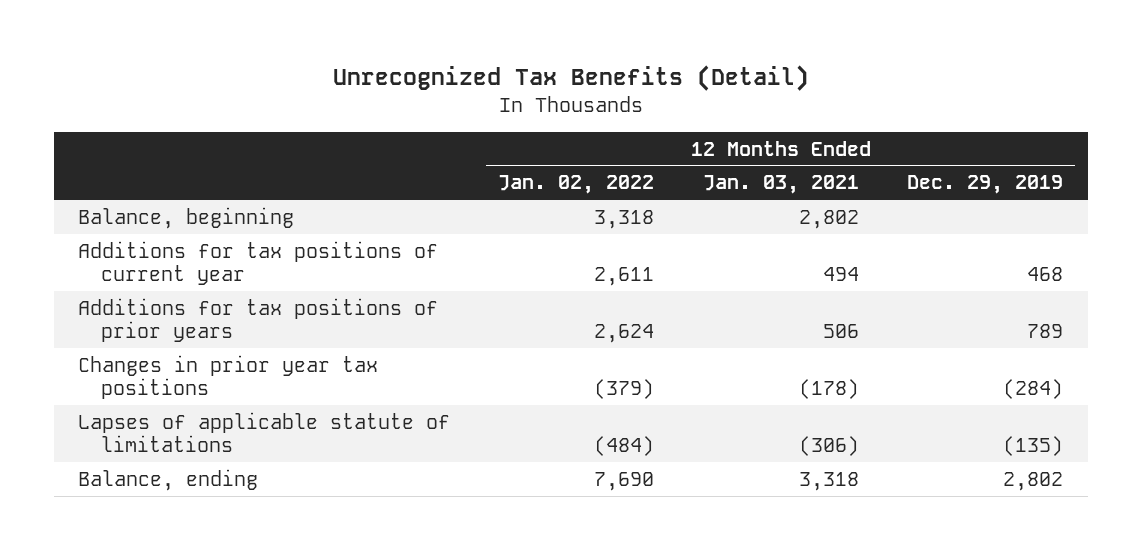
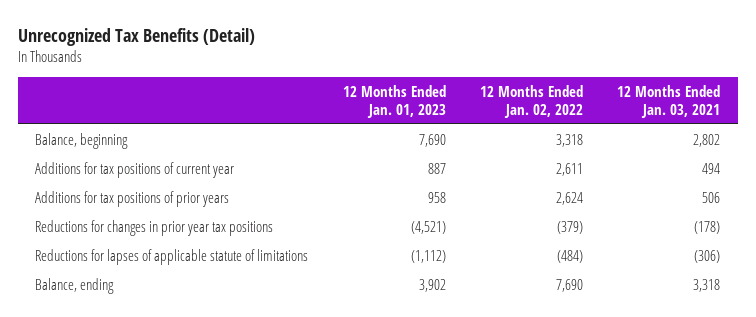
[907,175,1064,195] Dec. 29, 2019 -> none
none -> [342,85,446,118] 12 Months Ended Jan. 01, 2023
[77,354,378,400] Changes in prior year tax positions -> [35,219,274,236] Reductions for changes in prior year tax positions
[77,411,450,453] Lapses of applicable statute of limitations -> [35,248,309,265] Reductions for lapses of applicable statute of limitations

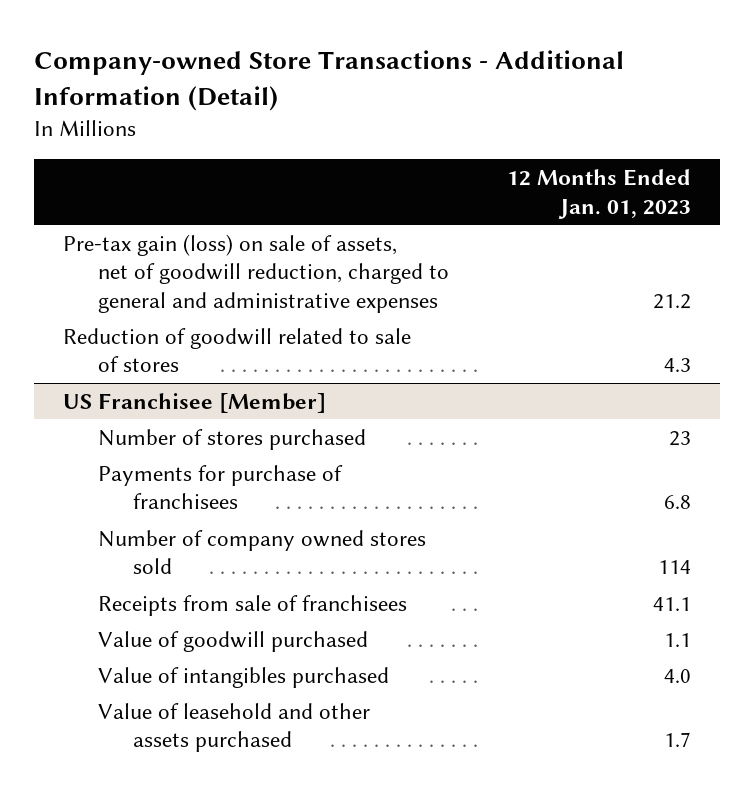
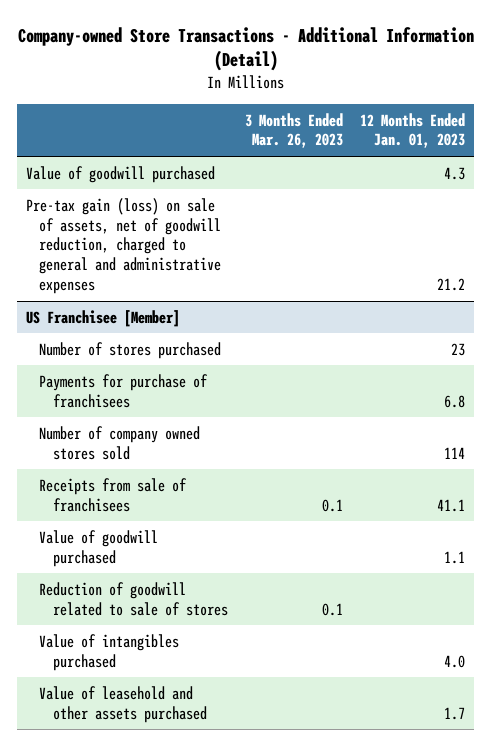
none -> [244,112,343,149] 3 Months Ended Mar. 26, 2023
none -> [25,165,215,183] Value of goodwill purchased
[62,327,411,373] Reduction of goodwill related to sale of stores -> none
none -> [39,581,228,616] Reduction of goodwill related to sale of stores

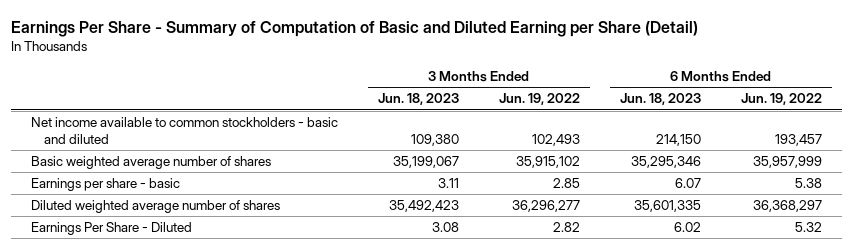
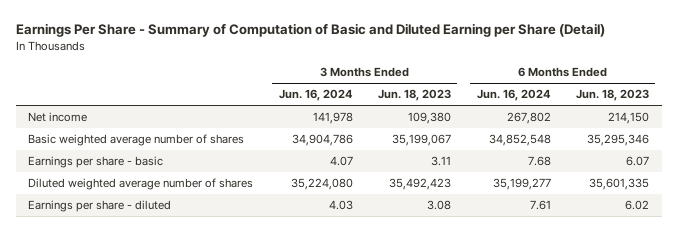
[498,93,580,106] Jun. 19, 2022 -> none
[740,93,822,106] Jun. 19, 2022 -> none
none -> [278,89,353,102] Jun. 16, 2024
none -> [476,89,551,102] Jun. 16, 2024
[31,117,339,145] Net income available to common stockholders - basic and diluted -> [28,112,88,123] Net income
[31,222,193,236] Earnings Per Share - Diluted -> [28,200,172,213] Earnings per share - diluted

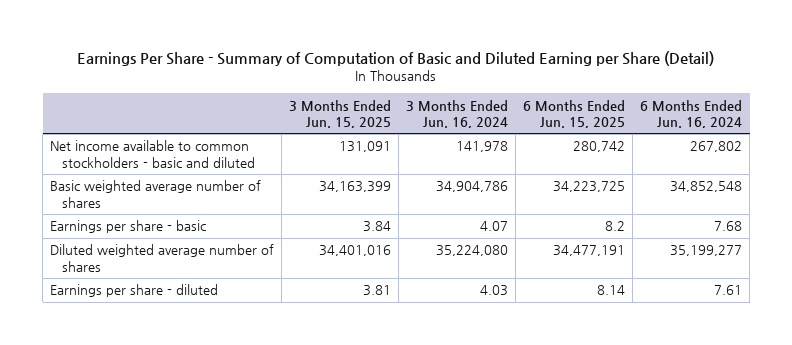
[378,89,452,102] Jun. 18, 2023 -> none
[575,89,649,102] Jun. 18, 2023 -> none
none -> [289,99,392,128] 3 Months Ended Jun. 15, 2025
none -> [523,99,626,128] 6 Months Ended Jun. 15, 2025
[28,112,88,123] Net income -> [50,140,256,168] Net income available to common stockholders - basic and diluted

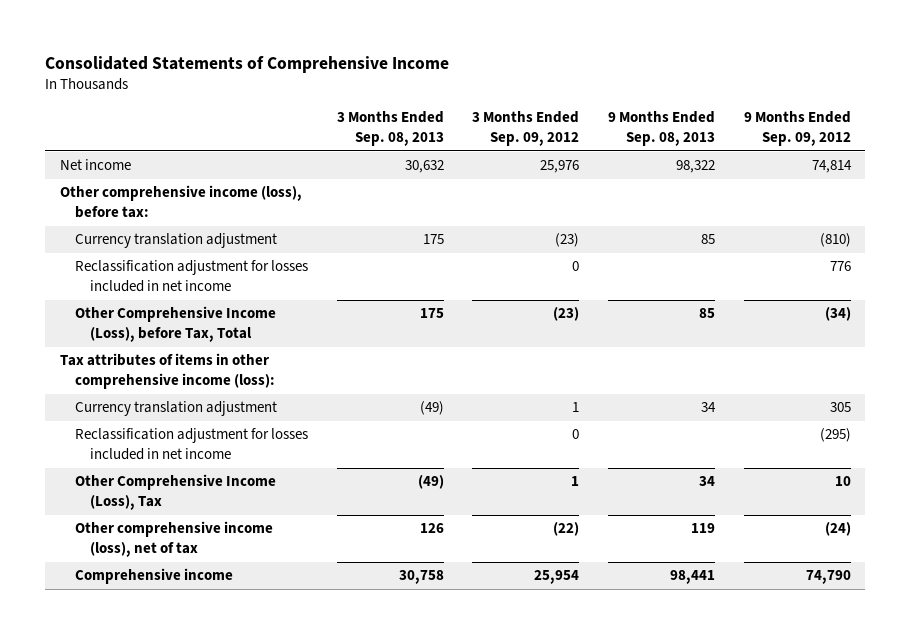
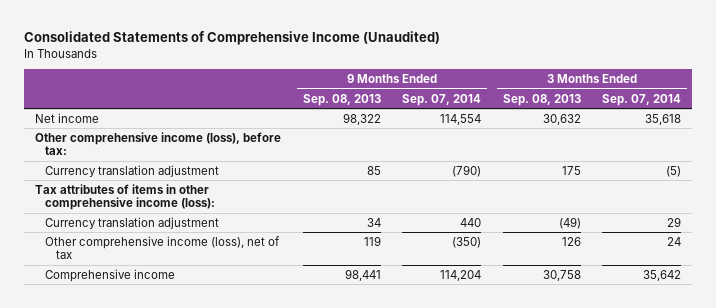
[45,55,450,73] Consolidated Statements of Comprehensive Income -> [24,31,441,46] Consolidated Statements of Comprehensive Income (Unaudited)
[472,111,580,147] 3 Months Ended Sep. 09, 2012 -> none
[743,111,851,147] 9 Months Ended Sep. 09, 2012 -> none
none -> [402,93,482,106] Sep. 07, 2014
none -> [602,93,682,106] Sep. 07, 2014
[74,260,308,293] Reclassification adjustment for losses included in net income -> none
[74,306,276,343] Other Comprehensive Income (Loss), before Tax, Total -> none
[74,428,308,461] Reclassification adjustment for losses included in net income -> none
[74,474,276,511] Other Comprehensive Income (Loss), Tax -> none

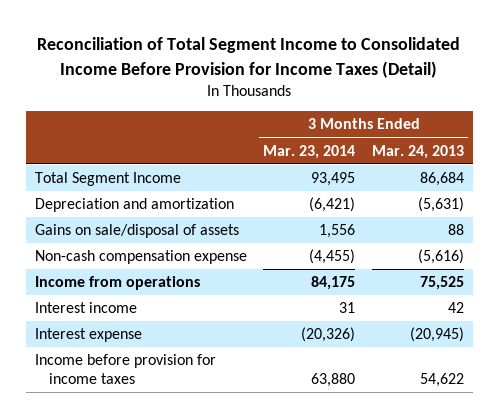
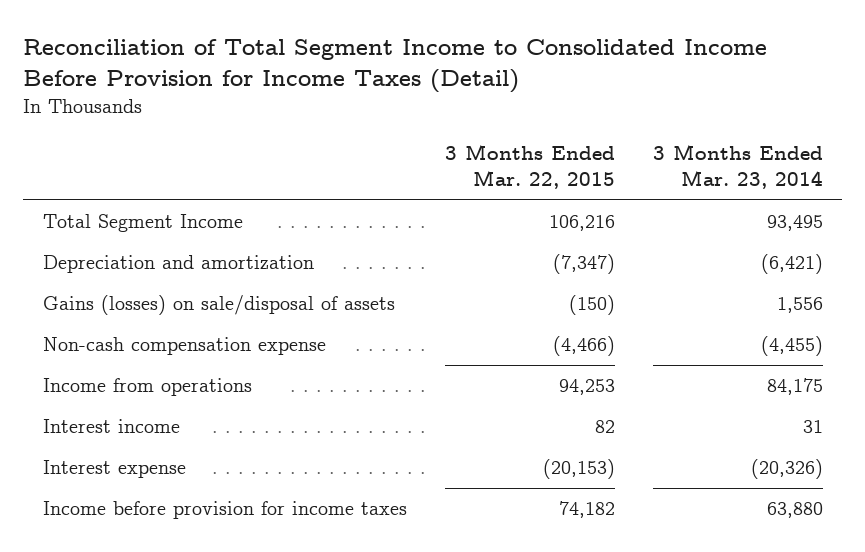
[372,144,465,159] Mar. 24, 2013 -> none
none -> [444,144,615,190] 3 Months Ended Mar. 22, 2015
[34,224,239,239] Gains on sale/disposal of assets -> [42,295,395,316] Gains (losses) on sale/disposal of assets

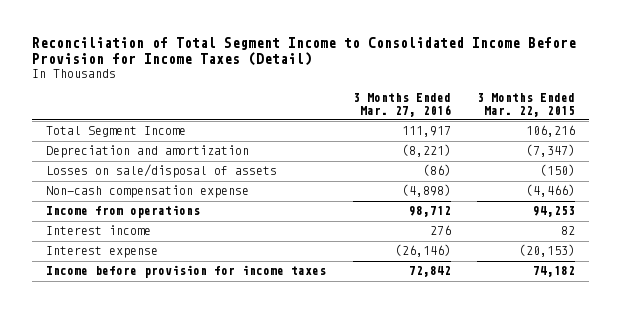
[652,144,823,190] 3 Months Ended Mar. 23, 2014 -> none
none -> [352,93,451,117] 3 Months Ended Mar. 27, 2016
[42,295,395,316] Gains (losses) on sale/disposal of assets -> [45,164,277,179] Losses on sale/disposal of assets

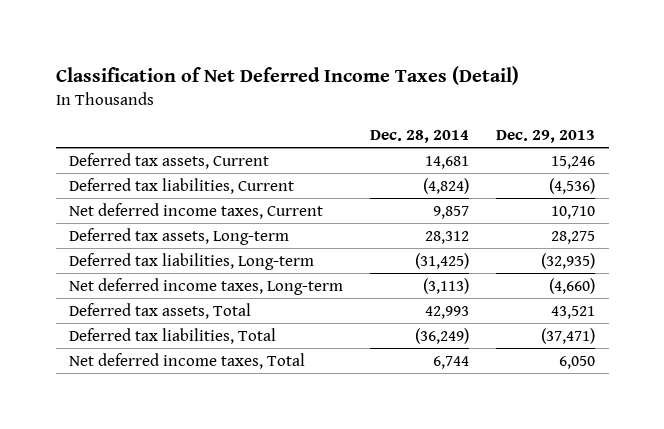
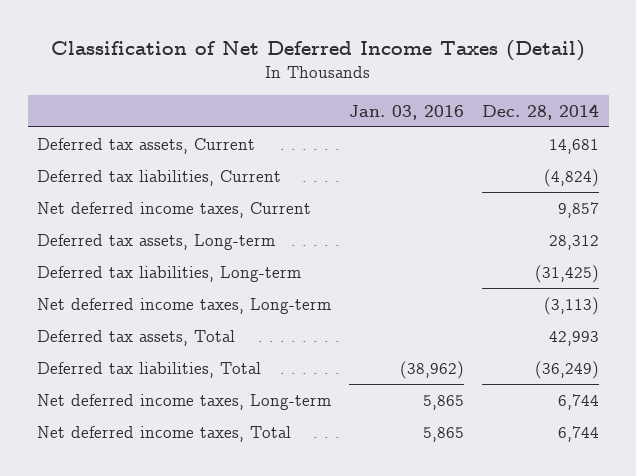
[496,129,596,143] Dec. 29, 2013 -> none
none -> [349,104,465,120] Jan. 03, 2016
none -> [37,393,332,410] Net deferred income taxes, Long-term

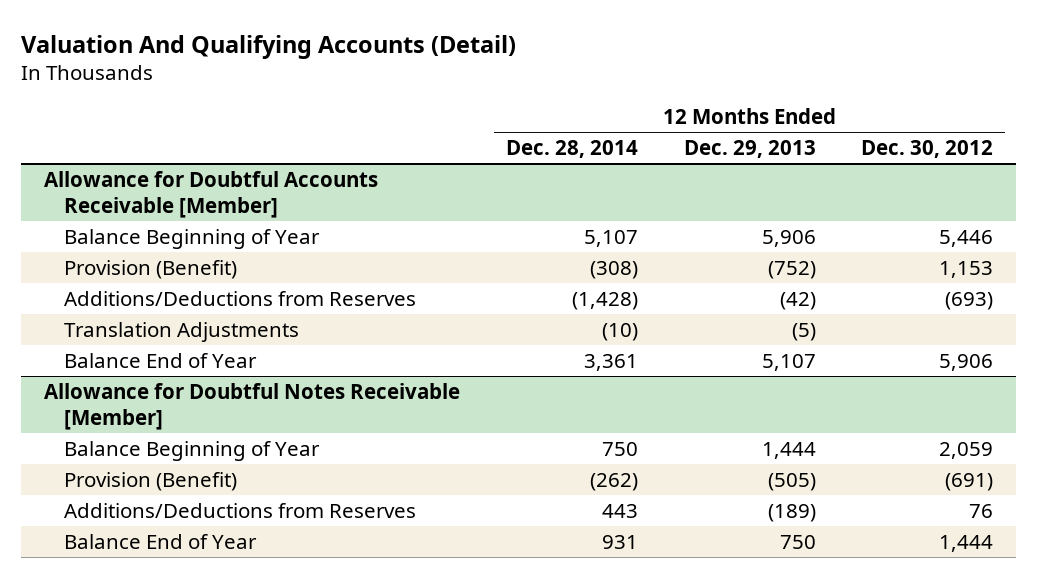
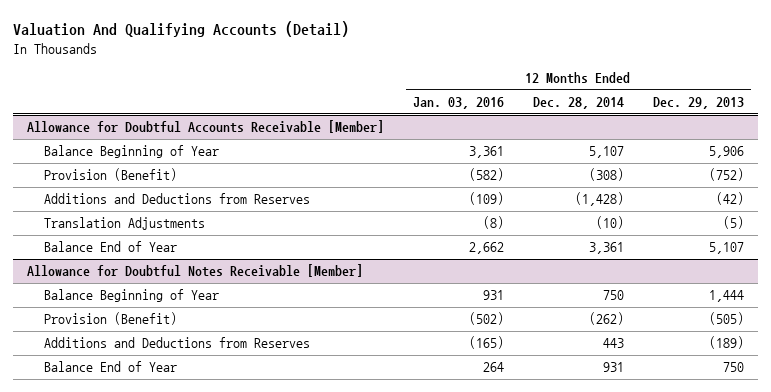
[861,140,994,159] Dec. 30, 2012 -> none
none -> [412,97,504,110] Jan. 03, 2016
[63,291,416,307] Additions/Deductions from Reserves -> [44,193,311,205] Additions and Deductions from Reserves
[63,503,416,519] Additions/Deductions from Reserves -> [44,337,311,349] Additions and Deductions from Reserves

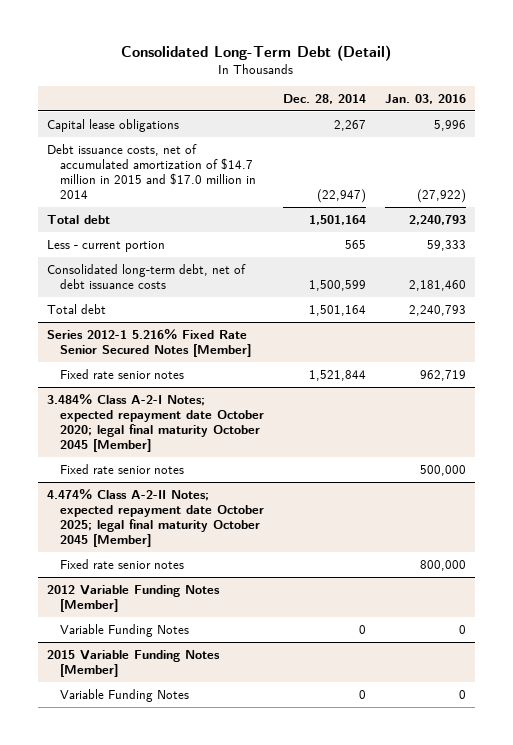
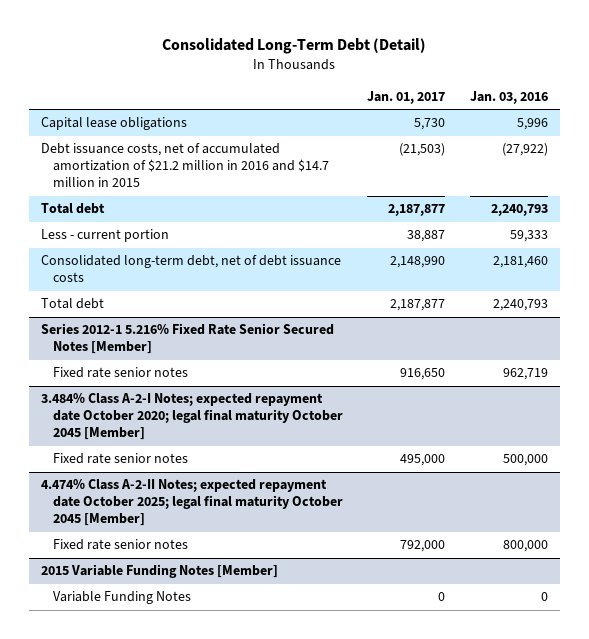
[282,93,366,104] Dec. 28, 2014 -> none
none -> [367,91,446,105] Jan. 01, 2017
[47,143,256,199] Debt issuance costs, net of accumulated amortization of $14.7 million in 2015 and $17.0 million in 2014 -> [40,143,329,188] Debt issuance costs, net of accumulated amortization of $21.2 million in 2016 and $14.7 million in 2015
[47,584,221,612] 2012 Variable Funding Notes [Member] -> none
[59,623,189,637] Variable Funding Notes -> none

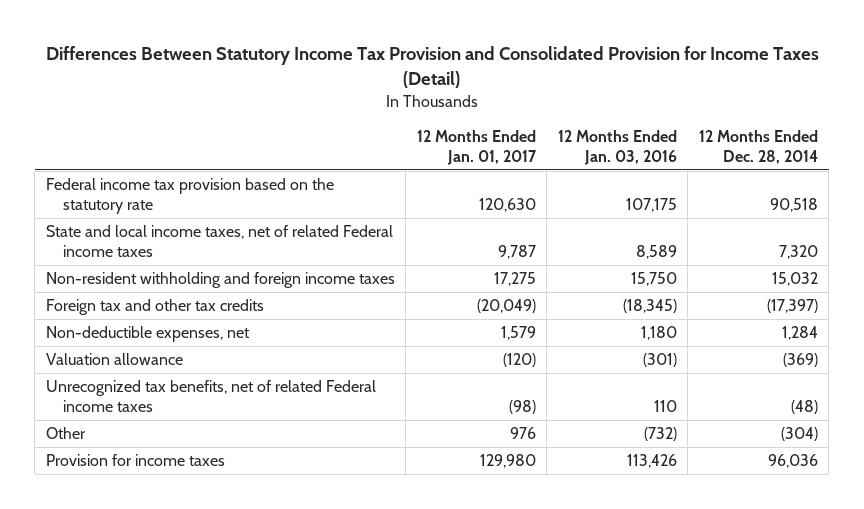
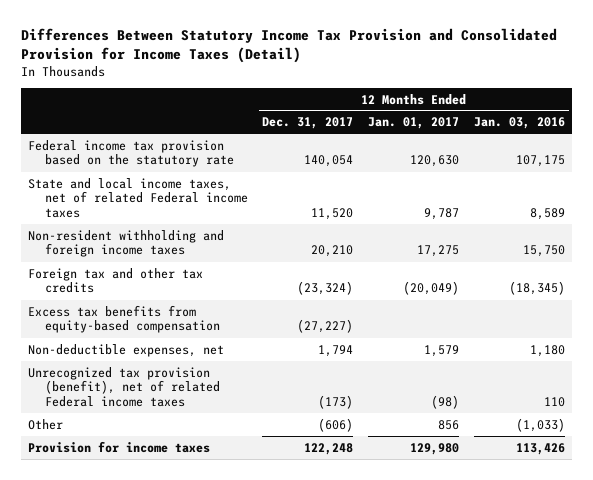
[698,130,818,164] 12 Months Ended Dec. 28, 2014 -> none
none -> [262,117,354,130] Dec. 31, 2017
none -> [28,304,220,334] Excess tax benefits from equity-based compensation
[45,353,183,366] Valuation allowance -> none
[45,380,376,412] Unrecognized tax benefits, net of related Federal income taxes -> [28,366,220,408] Unrecognized tax provision (benefit), net of related Federal income taxes
[509,427,536,440] 976 -> [438,419,460,430] 856
[643,427,677,442] (732) -> [515,417,565,432] (1,033)

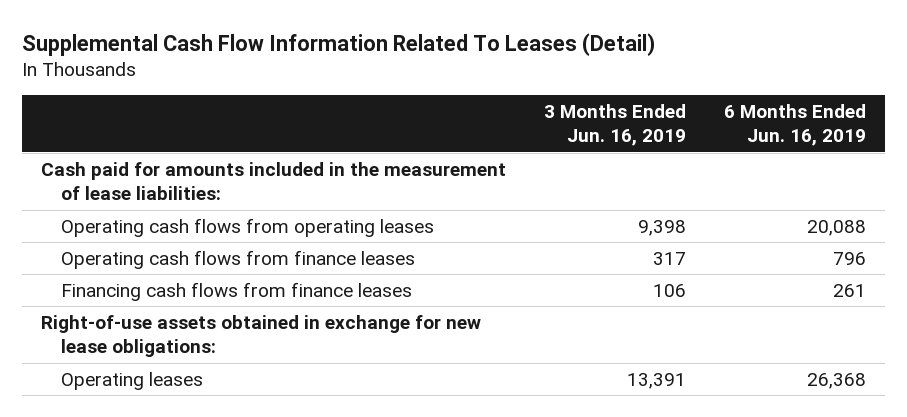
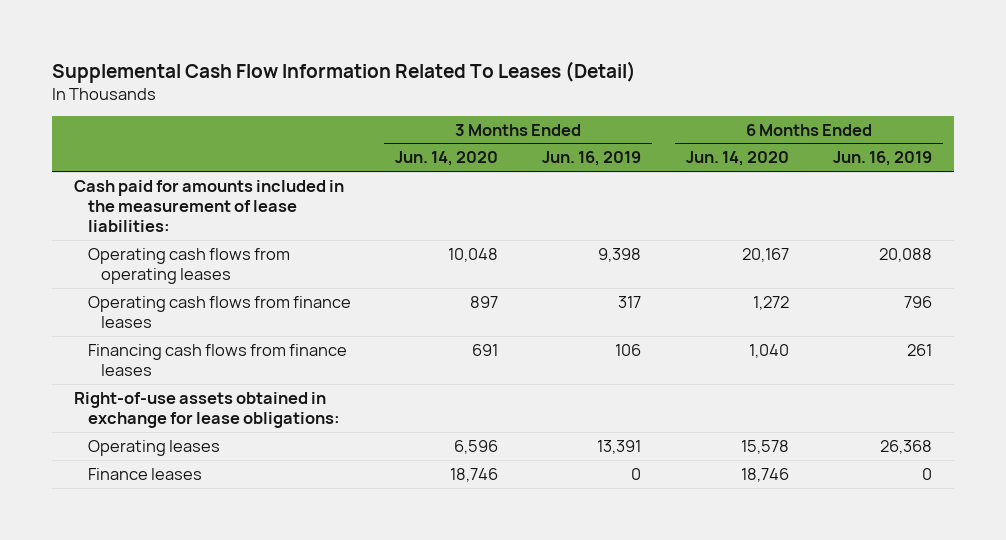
none -> [394,151,498,167] Jun. 14, 2020
none -> [685,151,789,167] Jun. 14, 2020
[40,314,481,358] Right-of-use assets obtained in exchange for new lease obligations: -> [74,391,340,429] Right-of-use assets obtained in exchange for lease obligations:
none -> [87,467,202,480] Finance leases

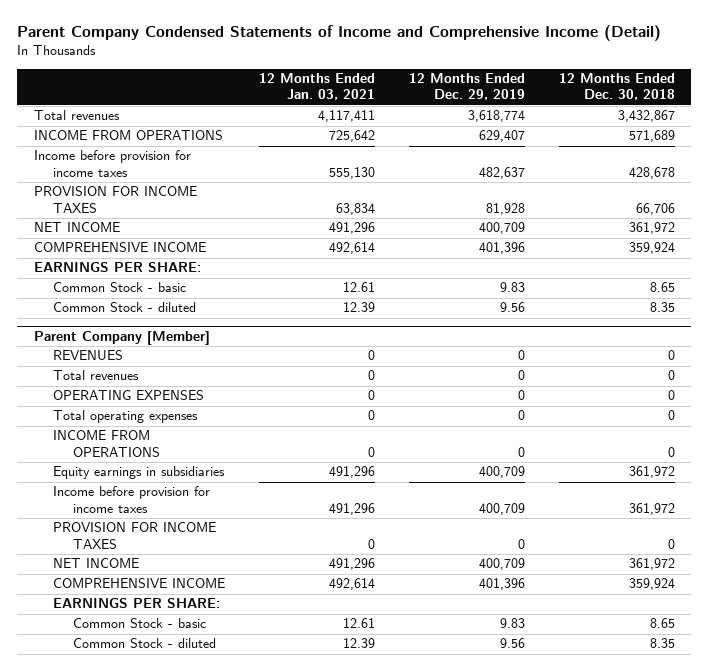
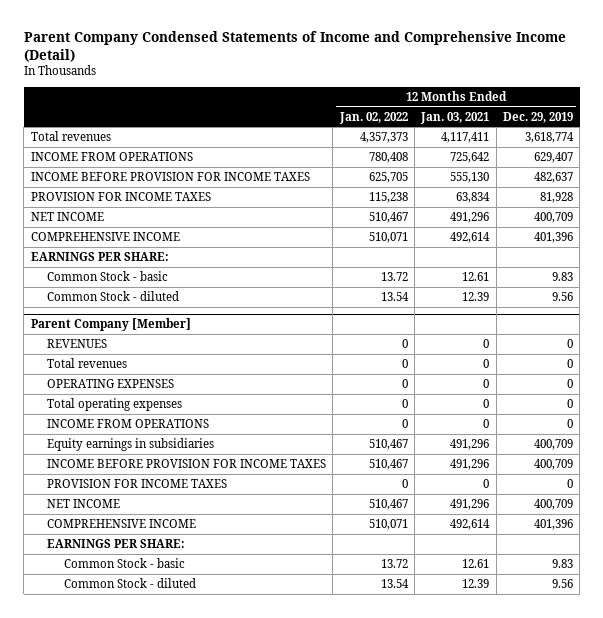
[558,73,675,101] 12 Months Ended Dec. 30, 2018 -> none
none -> [338,111,408,124] Jan. 02, 2022
[33,150,191,177] Income before provision for income taxes -> [30,172,310,182] INCOME BEFORE PROVISION FOR INCOME TAXES
[53,486,211,513] Income before provision for income taxes -> [47,459,327,469] INCOME BEFORE PROVISION FOR INCOME TAXES

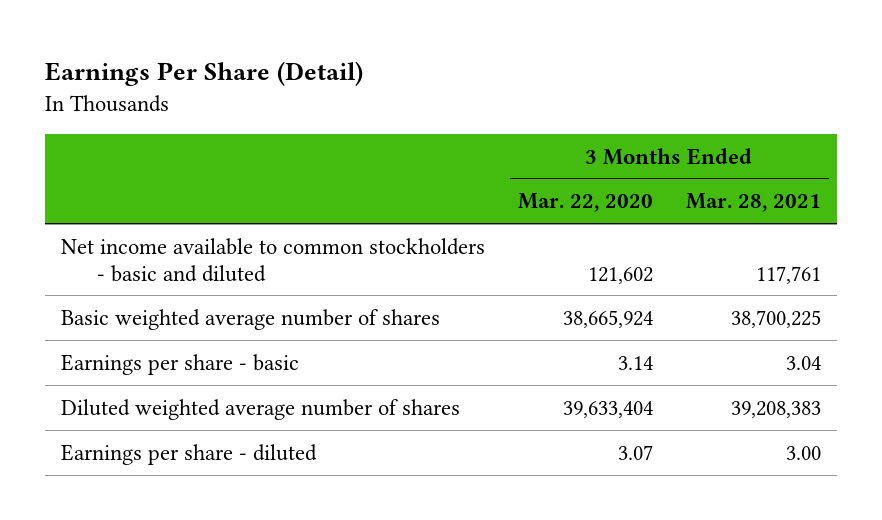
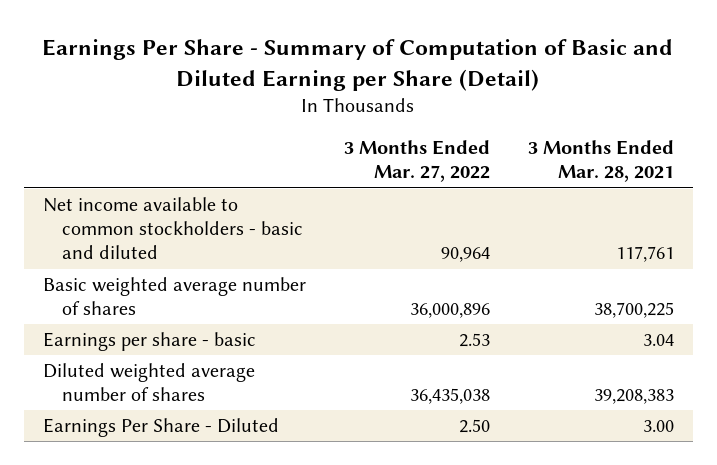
[45,61,364,87] Earnings Per Share (Detail) -> [42,38,674,91] Earnings Per Share - Summary of Computation of Basic and Diluted Earning per Share (Detail)
[518,193,654,213] Mar. 22, 2020 -> none
none -> [343,140,490,183] 3 Months Ended Mar. 27, 2022
[61,443,318,465] Earnings per share - diluted -> [42,418,279,438] Earnings Per Share - Diluted

